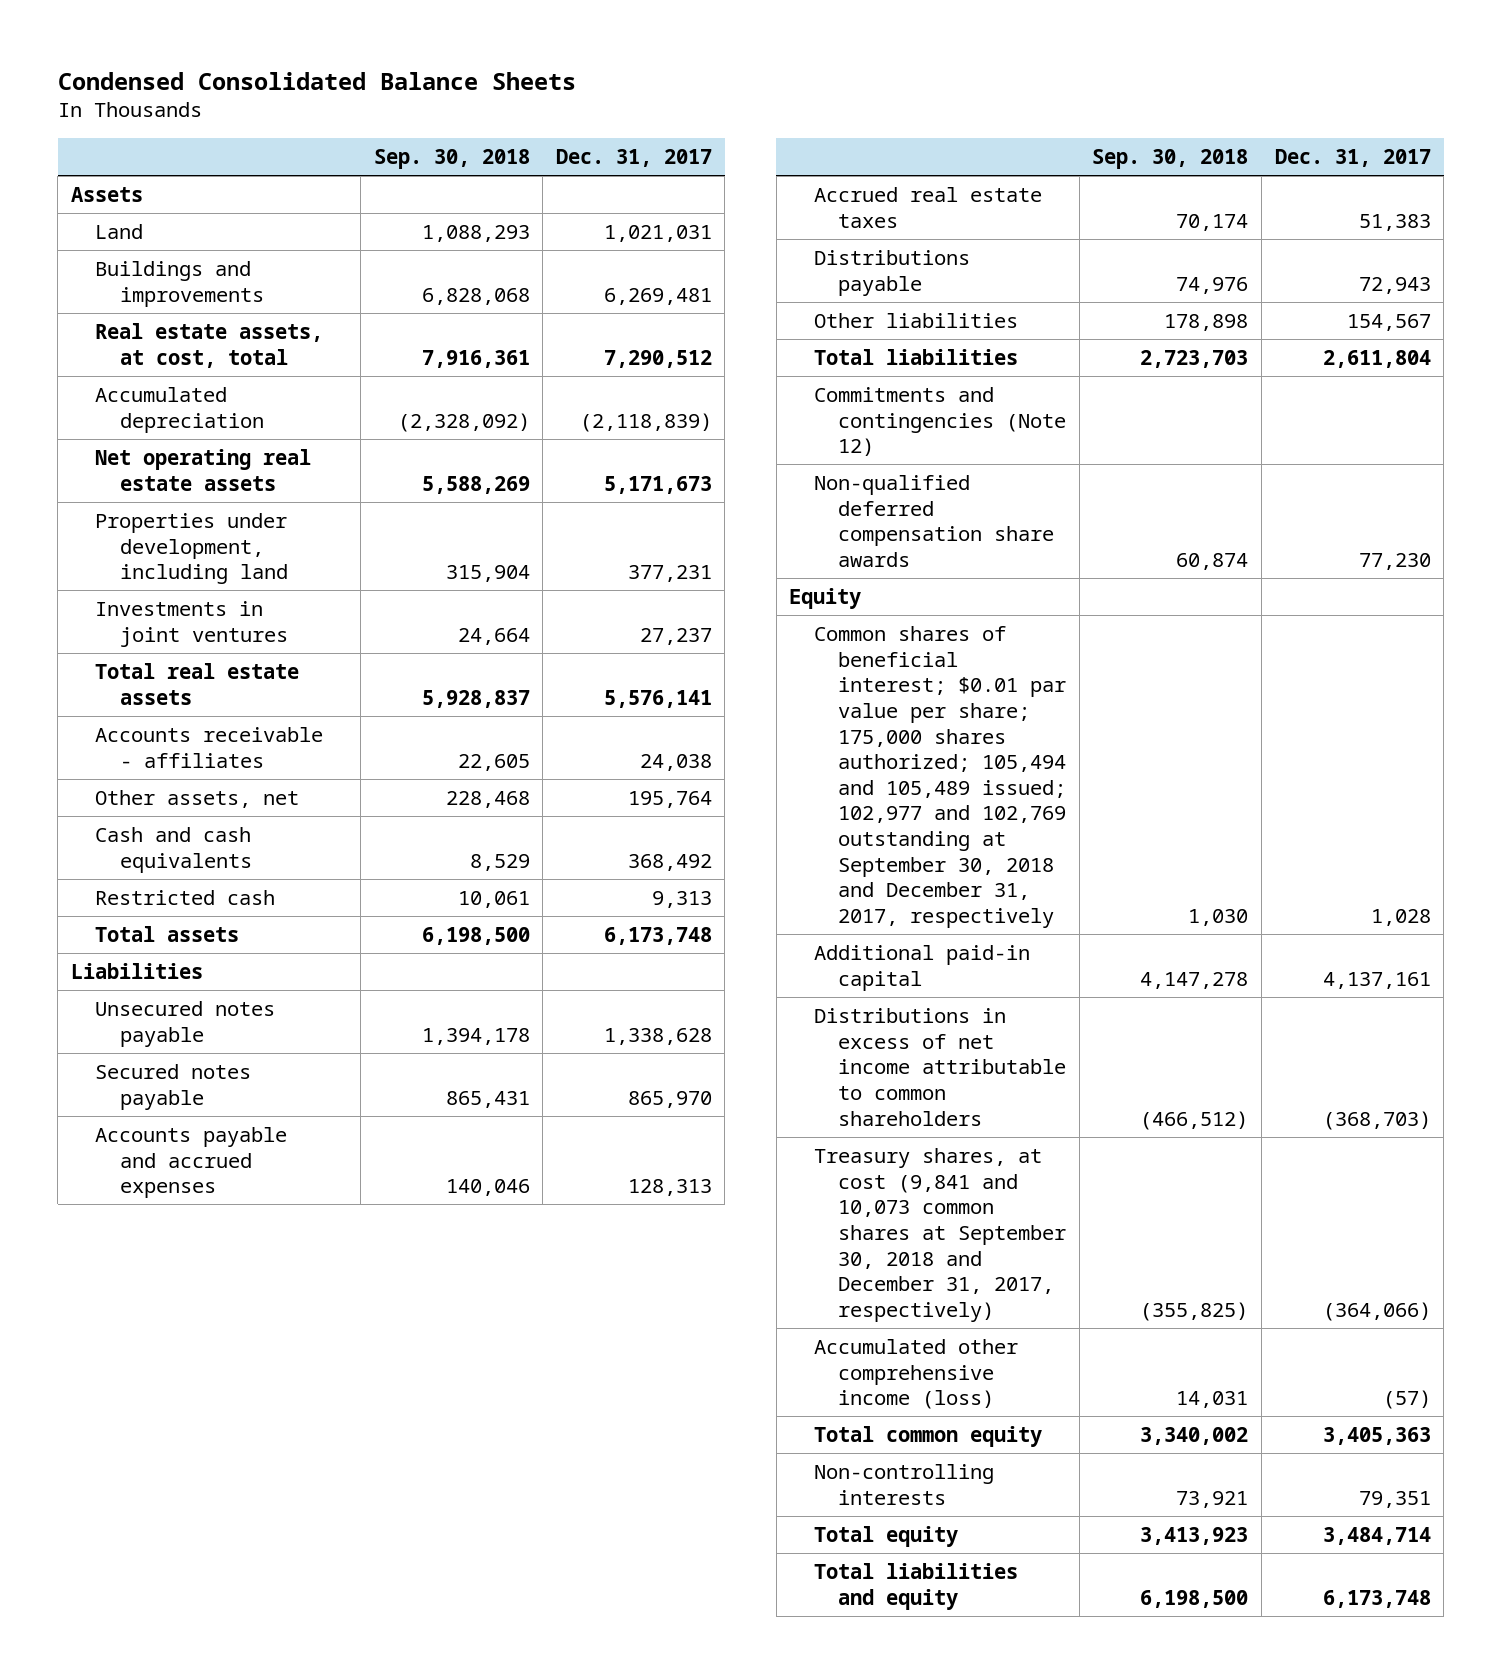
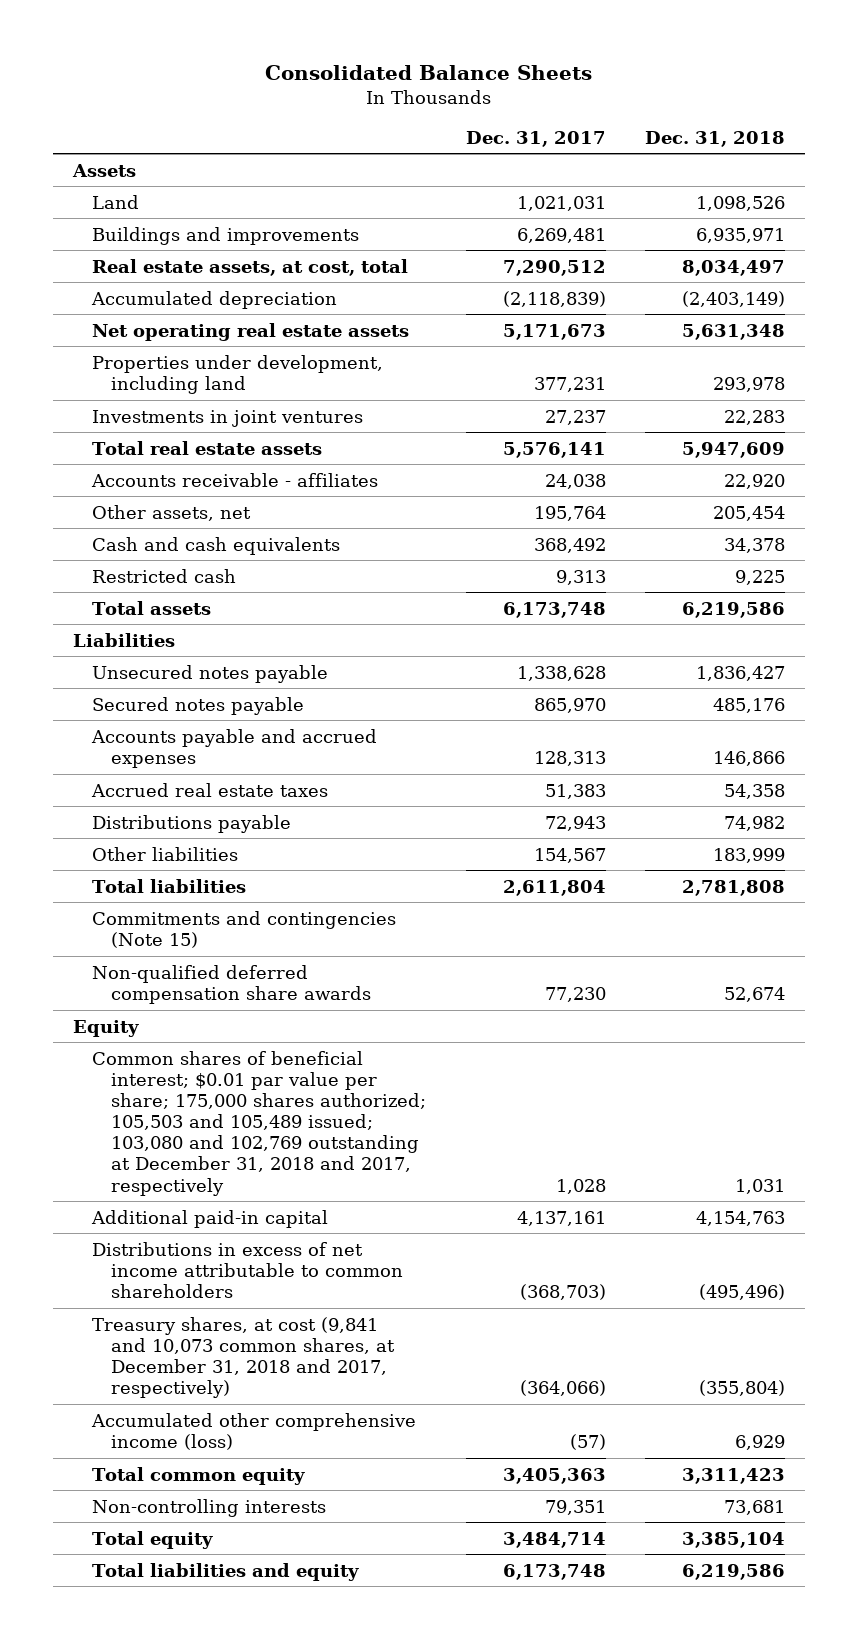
[57,71,576,90] Condensed Consolidated Balance Sheets -> [264,64,592,80] Consolidated Balance Sheets
[373,148,530,169] Sep. 30, 2018 -> none
none -> [645,130,786,147] Dec. 31, 2018
[813,386,1067,457] Commitments and contingencies (Note 12) -> [91,910,396,948] Commitments and contingencies (Note 15)
[813,625,1067,929] Common shares of beneficial interest; $0.01 par value per share; 175,000 shares authorized; 105,494 and 105,489 issued; 102,977 and 102,769 outstanding at September 30, 2018 and December 31, 2017, respectively -> [91,1050,426,1196] Common shares of beneficial interest; $0.01 par value per share; 175,000 shares authorized; 105,503 and 105,489 issued; 103,080 and 102,769 outstanding at December 31, 2018 and 2017, respectively
[813,1147,1067,1322] Treasury shares, at cost (9,841 and 10,073 common shares at September 30, 2018 and December 31, 2017, respectively) -> [91,1316,395,1399] Treasury shares, at cost (9,841 and 10,073 common shares, at December 31, 2018 and 2017, respectively)

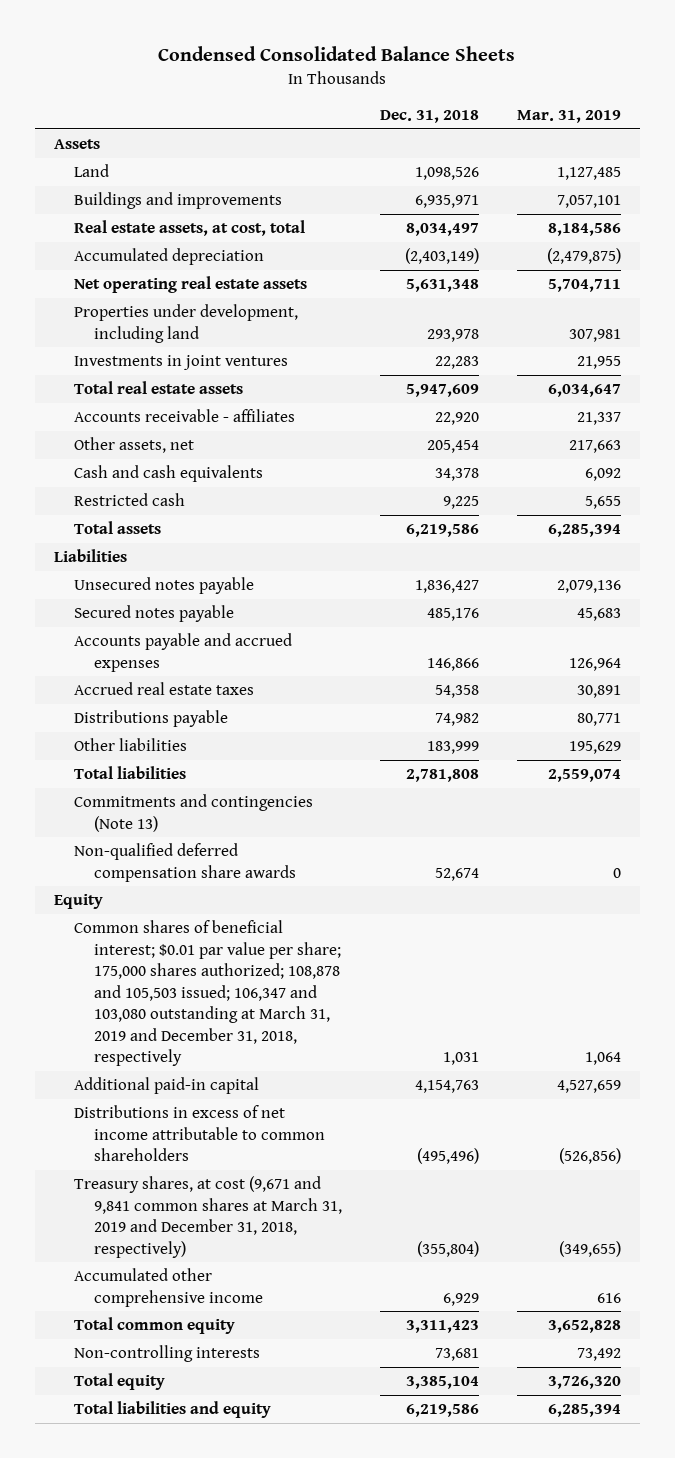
[264,64,592,80] Consolidated Balance Sheets -> [158,46,516,62] Condensed Consolidated Balance Sheets
[465,130,606,147] Dec. 31, 2017 -> none
none -> [517,109,622,123] Mar. 31, 2019
[91,910,396,948] Commitments and contingencies (Note 15) -> [73,794,313,832] Commitments and contingencies (Note 13)
[91,1050,426,1196] Common shares of beneficial interest; $0.01 par value per share; 175,000 shares authorized; 105,503 and 105,489 issued; 103,080 and 102,769 outstanding at December 31, 2018 and 2017, respectively -> [73,920,342,1066] Common shares of beneficial interest; $0.01 par value per share; 175,000 shares authorized; 108,878 and 105,503 issued; 106,347 and 103,080 outstanding at March 31, 2019 and December 31, 2018, respectively
[91,1316,395,1399] Treasury shares, at cost (9,841 and 10,073 common shares, at December 31, 2018 and 2017, respectively) -> [73,1176,343,1258] Treasury shares, at cost (9,671 and 9,841 common shares at March 31, 2019 and December 31, 2018, respectively)
[90,1412,416,1450] Accumulated other comprehensive income (loss) -> [73,1268,264,1307] Accumulated other comprehensive income

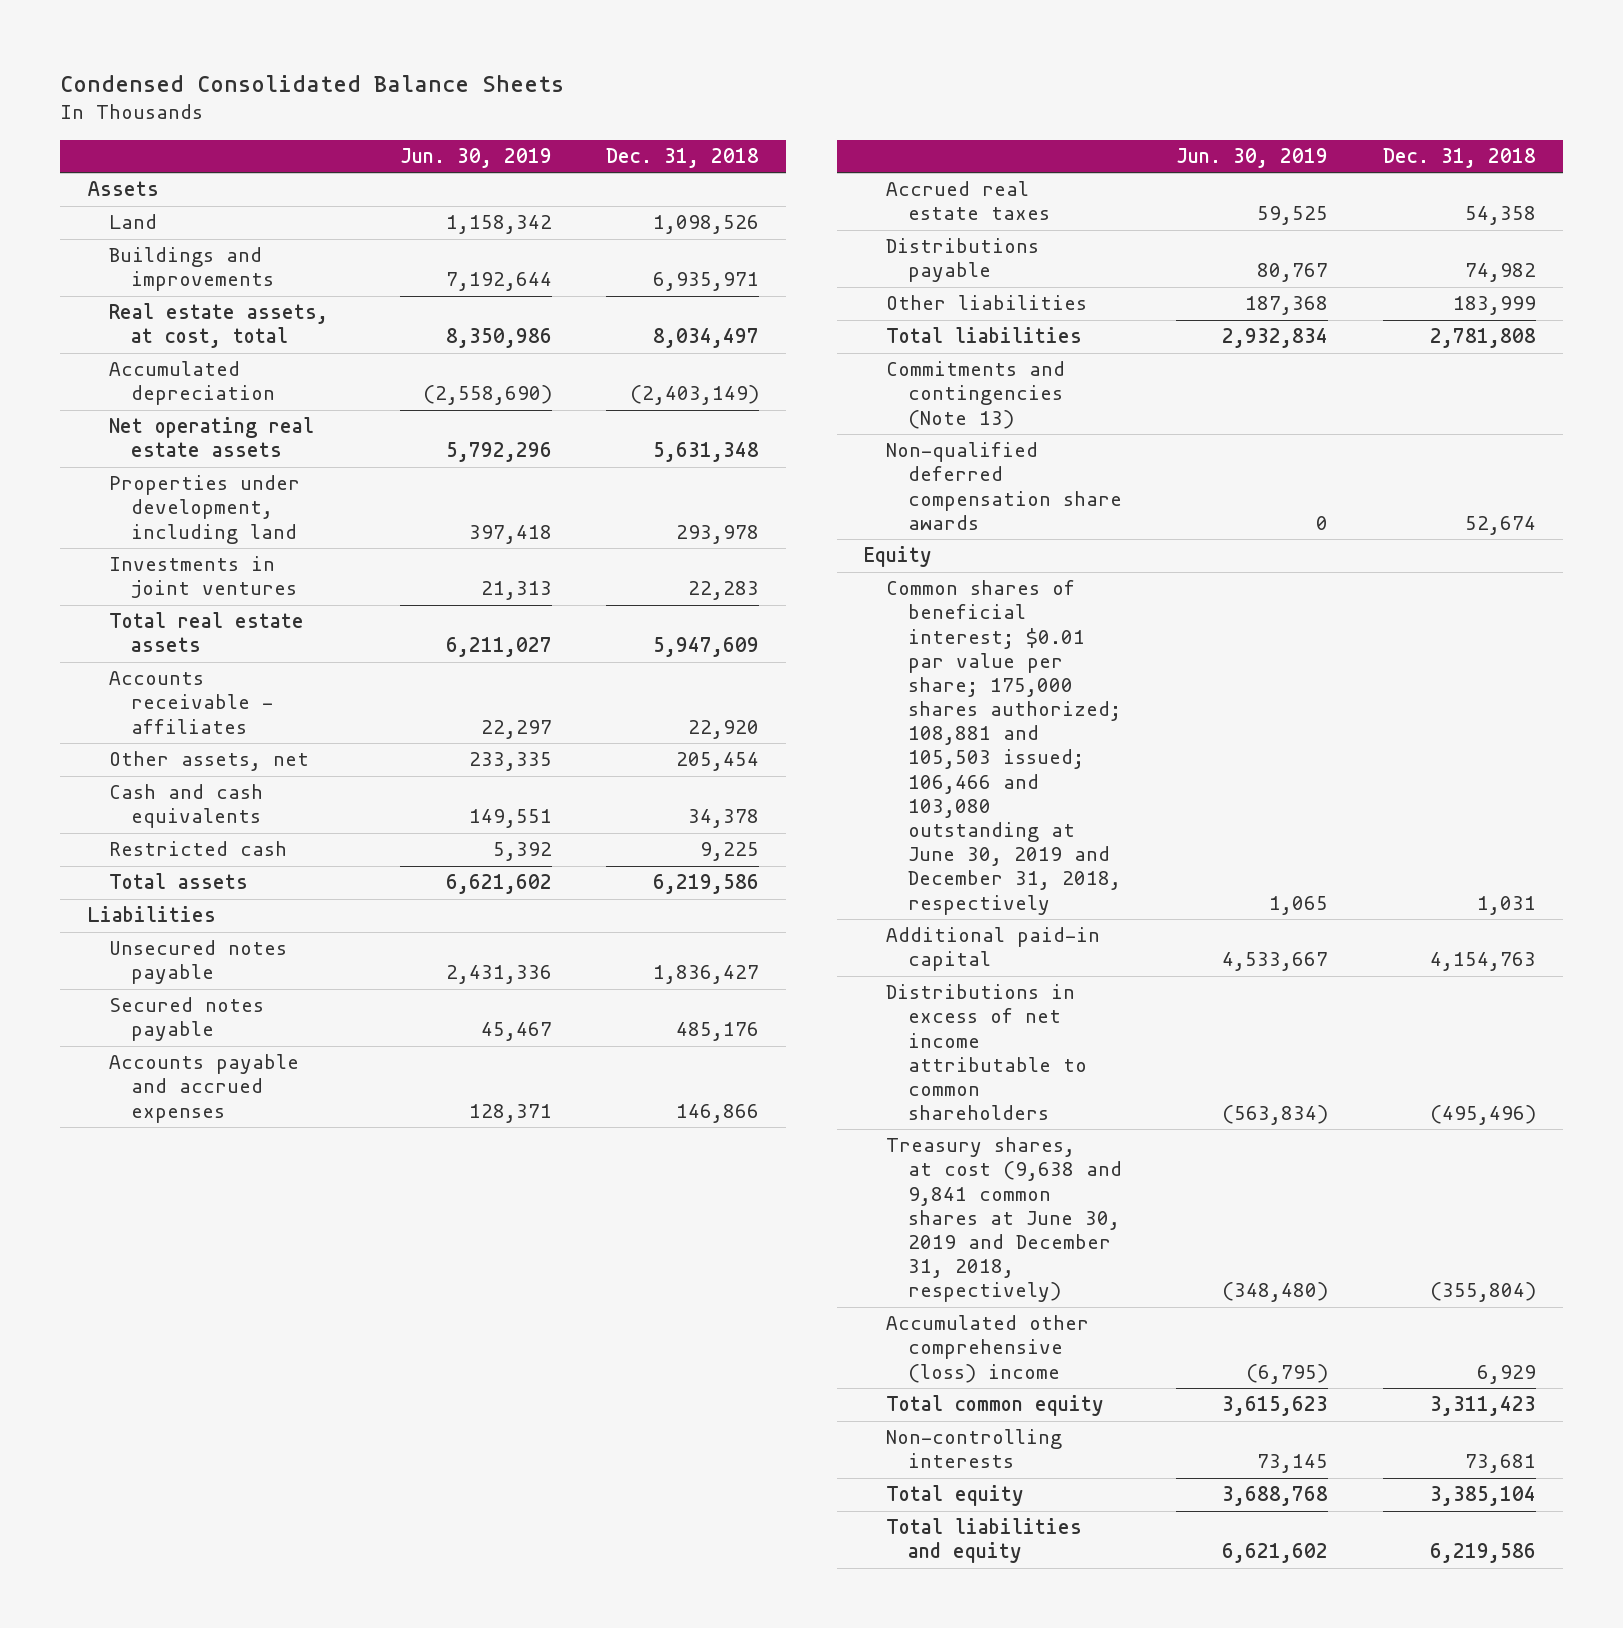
[517,109,622,123] Mar. 31, 2019 -> none
none -> [399,148,552,169] Jun. 30, 2019
[73,920,342,1066] Common shares of beneficial interest; $0.01 par value per share; 175,000 shares authorized; 108,878 and 105,503 issued; 106,347 and 103,080 outstanding at March 31, 2019 and December 31, 2018, respectively -> [886,580,1121,915] Common shares of beneficial interest; $0.01 par value per share; 175,000 shares authorized; 108,881 and 105,503 issued; 106,466 and 103,080 outstanding at June 30, 2019 and December 31, 2018, respectively
[73,1176,343,1258] Treasury shares, at cost (9,671 and 9,841 common shares at March 31, 2019 and December 31, 2018, respectively) -> [886,1137,1122,1303] Treasury shares, at cost (9,638 and 9,841 common shares at June 30, 2019 and December 31, 2018, respectively)
[73,1268,264,1307] Accumulated other comprehensive income -> [886,1315,1090,1383] Accumulated other comprehensive (loss) income

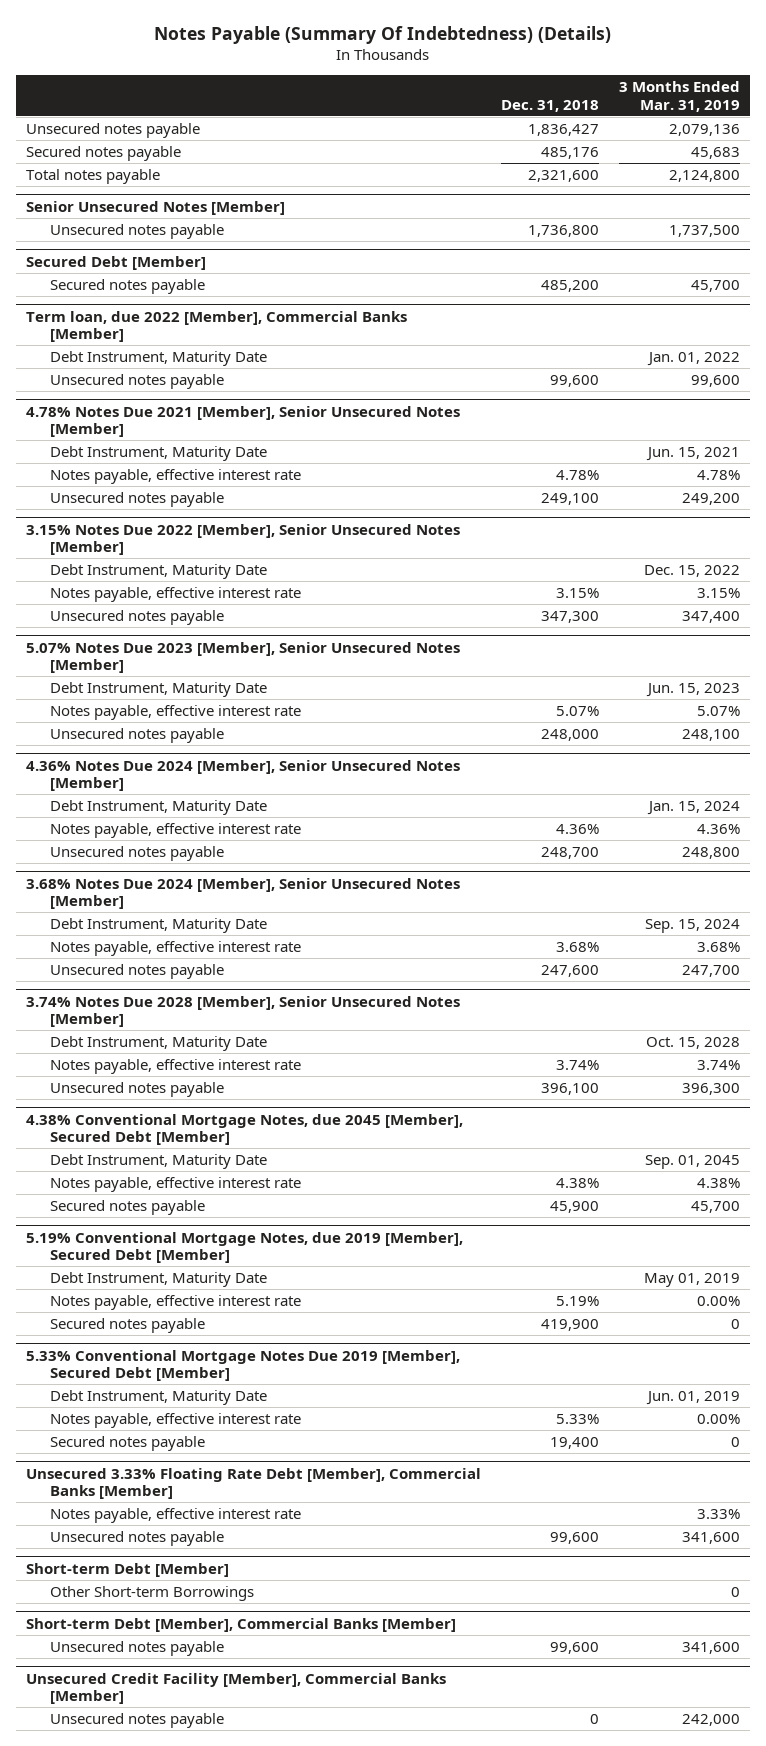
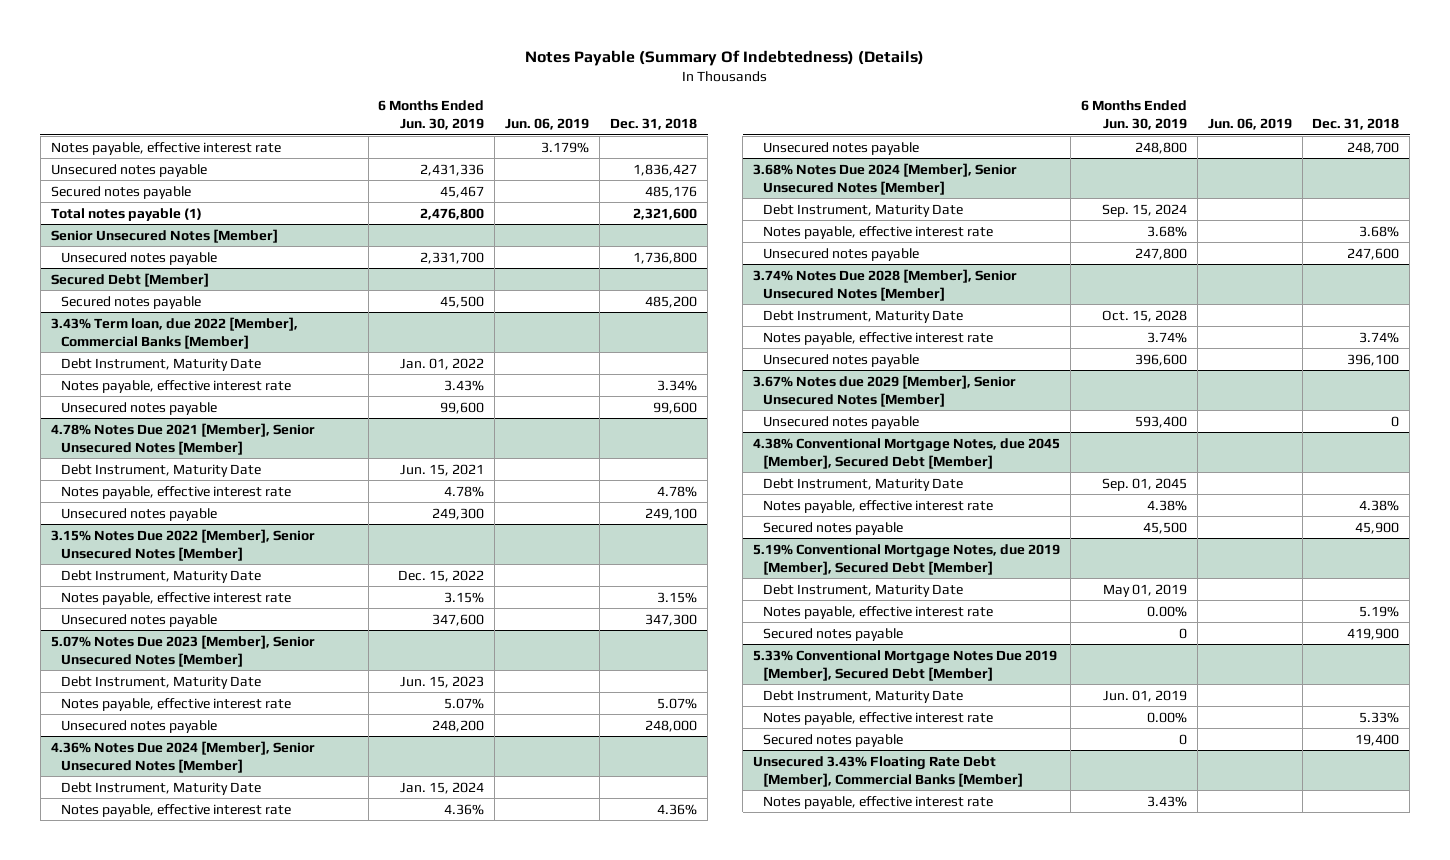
[618,81,740,112] 3 Months Ended Mar. 31, 2019 -> none
none -> [378,100,485,131] 6 Months Ended Jun. 30, 2019
none -> [505,118,590,131] Jun. 06, 2019
none -> [50,141,281,155] Notes payable, effective interest rate
[26,168,161,184] Total notes payable -> [50,207,202,221] Total notes payable (1)
[26,310,408,343] Term loan, due 2022 [Member], Commercial Banks [Member] -> [50,316,298,349] 3.43% Term loan, due 2022 [Member], Commercial Banks [Member]
none -> [60,379,291,393] Notes payable, effective interest rate
none -> [752,374,1016,407] 3.67% Notes due 2029 [Member], Senior Unsecured Notes [Member]
none -> [763,415,920,429] Unsecured notes payable
[26,1467,482,1500] Unsecured 3.33% Floating Rate Debt [Member], Commercial Banks [Member] -> [752,755,1024,787] Unsecured 3.43% Floating Rate Debt [Member], Commercial Banks [Member]
[50,1530,225,1546] Unsecured notes payable -> none
[26,1562,230,1577] Short-term Debt [Member] -> none
[50,1585,255,1601] Other Short-term Borrowings -> none
[26,1617,457,1632] Short-term Debt [Member], Commercial Banks [Member] -> none
[50,1640,225,1656] Unsecured notes payable -> none
[26,1672,447,1705] Unsecured Credit Facility [Member], Commercial Banks [Member] -> none
[50,1712,225,1728] Unsecured notes payable -> none

